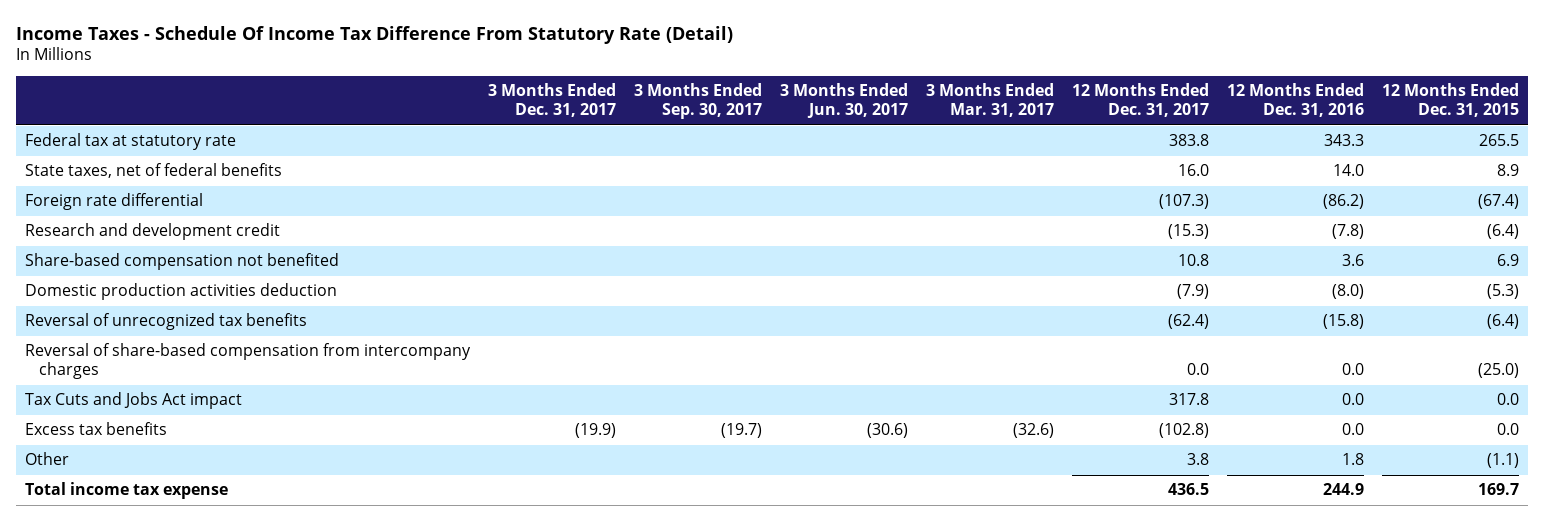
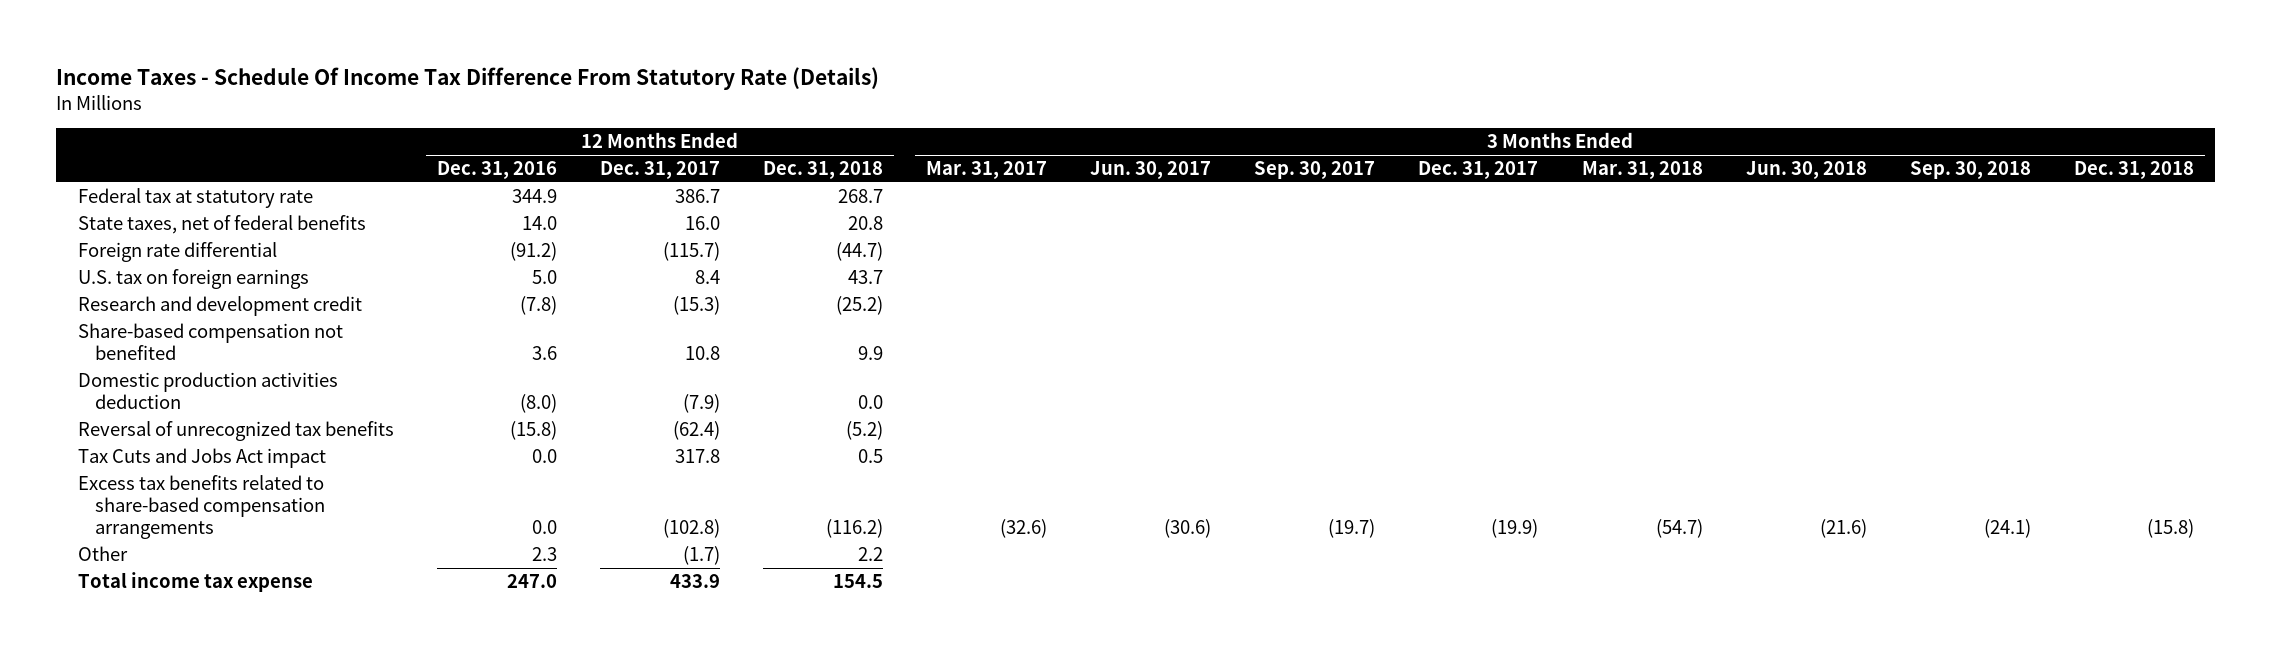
[15,25,733,44] Income Taxes - Schedule Of Income Tax Difference From Statutory Rate (Detail) -> [56,66,880,90] Income Taxes - Schedule Of Income Tax Difference From Statutory Rate (Details)
[1381,83,1519,118] 12 Months Ended Dec. 31, 2015 -> none
none -> [762,161,883,180] Dec. 31, 2018
none -> [1581,161,1703,180] Mar. 31, 2018
none -> [1745,161,1867,180] Jun. 30, 2018
none -> [1909,161,2031,180] Sep. 30, 2018
none -> [2073,161,2194,180] Dec. 31, 2018
[1168,134,1209,147] 383.8 -> [674,189,720,204] 386.7
[1323,134,1364,147] 343.3 -> [511,189,557,204] 344.9
[1158,194,1209,210] (107.3) -> [662,242,720,262] (115.7)
[1322,194,1364,210] (86.2) -> [509,242,557,262] (91.2)
none -> [77,269,309,290] U.S. tax on foreign earnings
[24,343,471,380] Reversal of share-based compensation from intercompany charges -> none
[24,422,167,436] Excess tax benefits -> [77,475,325,540] Excess tax benefits related to share-based compensation arrangements
[1186,453,1209,466] 3.8 -> [682,546,720,566] (1.7)
[1341,453,1364,466] 1.8 -> [531,547,557,562] 2.3
[1167,483,1209,496] 436.5 -> [669,574,720,589] 433.9
[1322,483,1364,496] 244.9 -> [506,574,557,589] 247.0

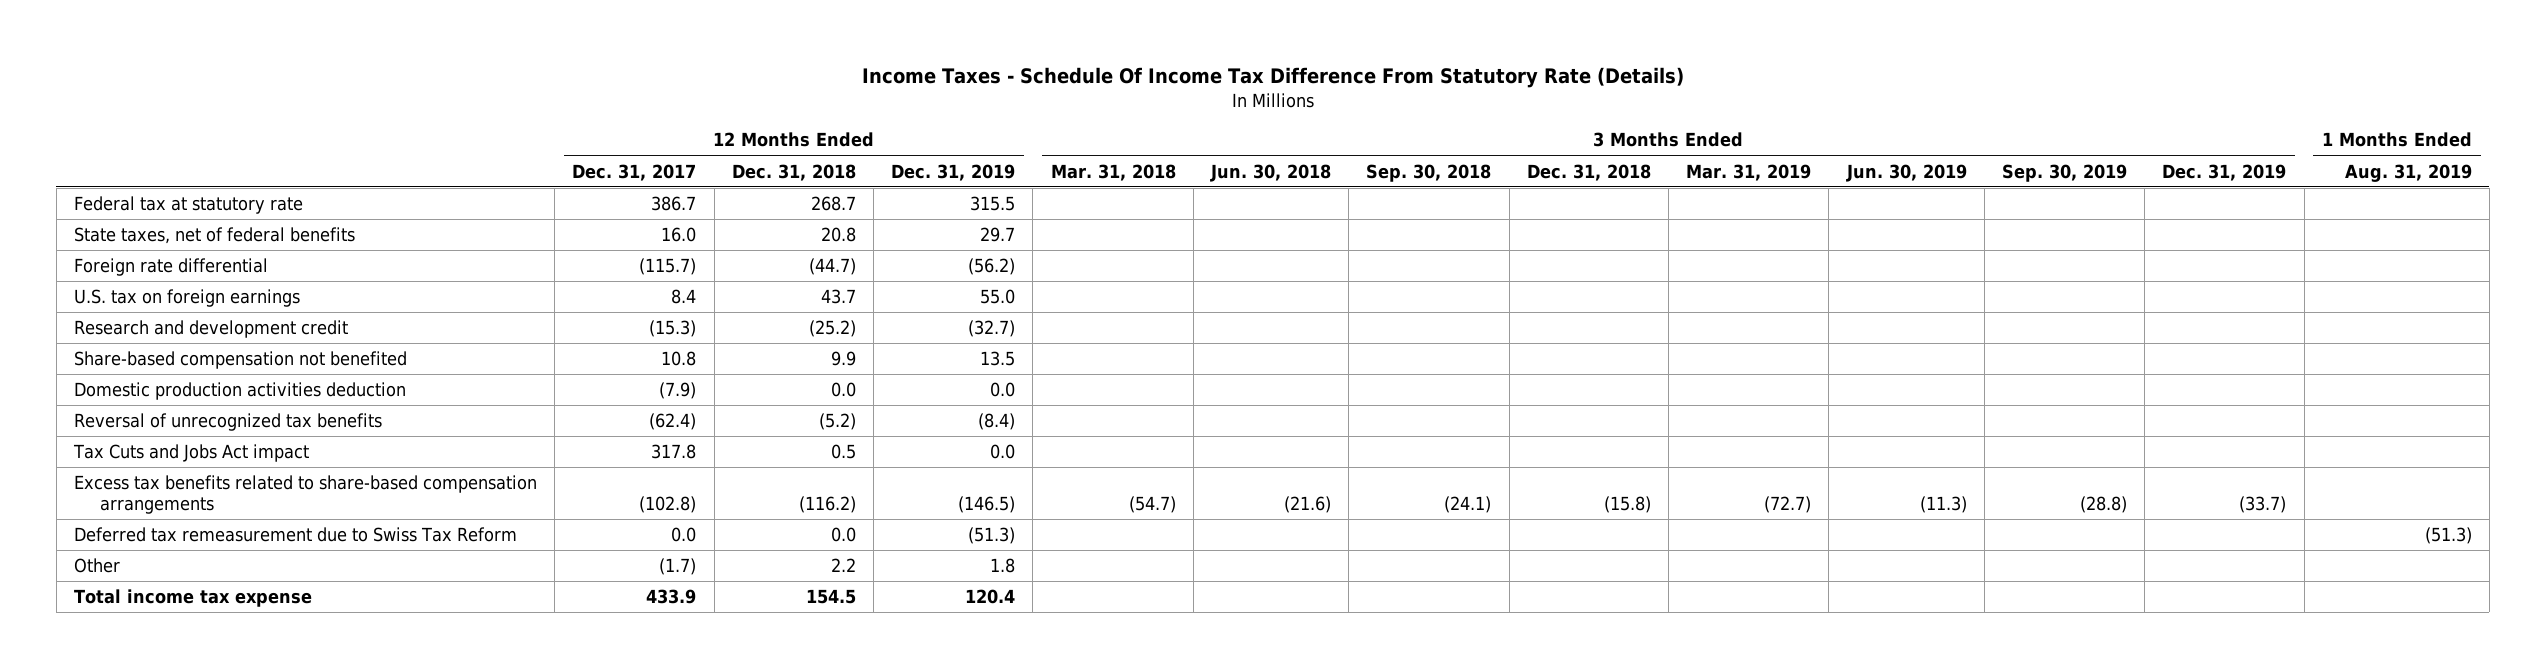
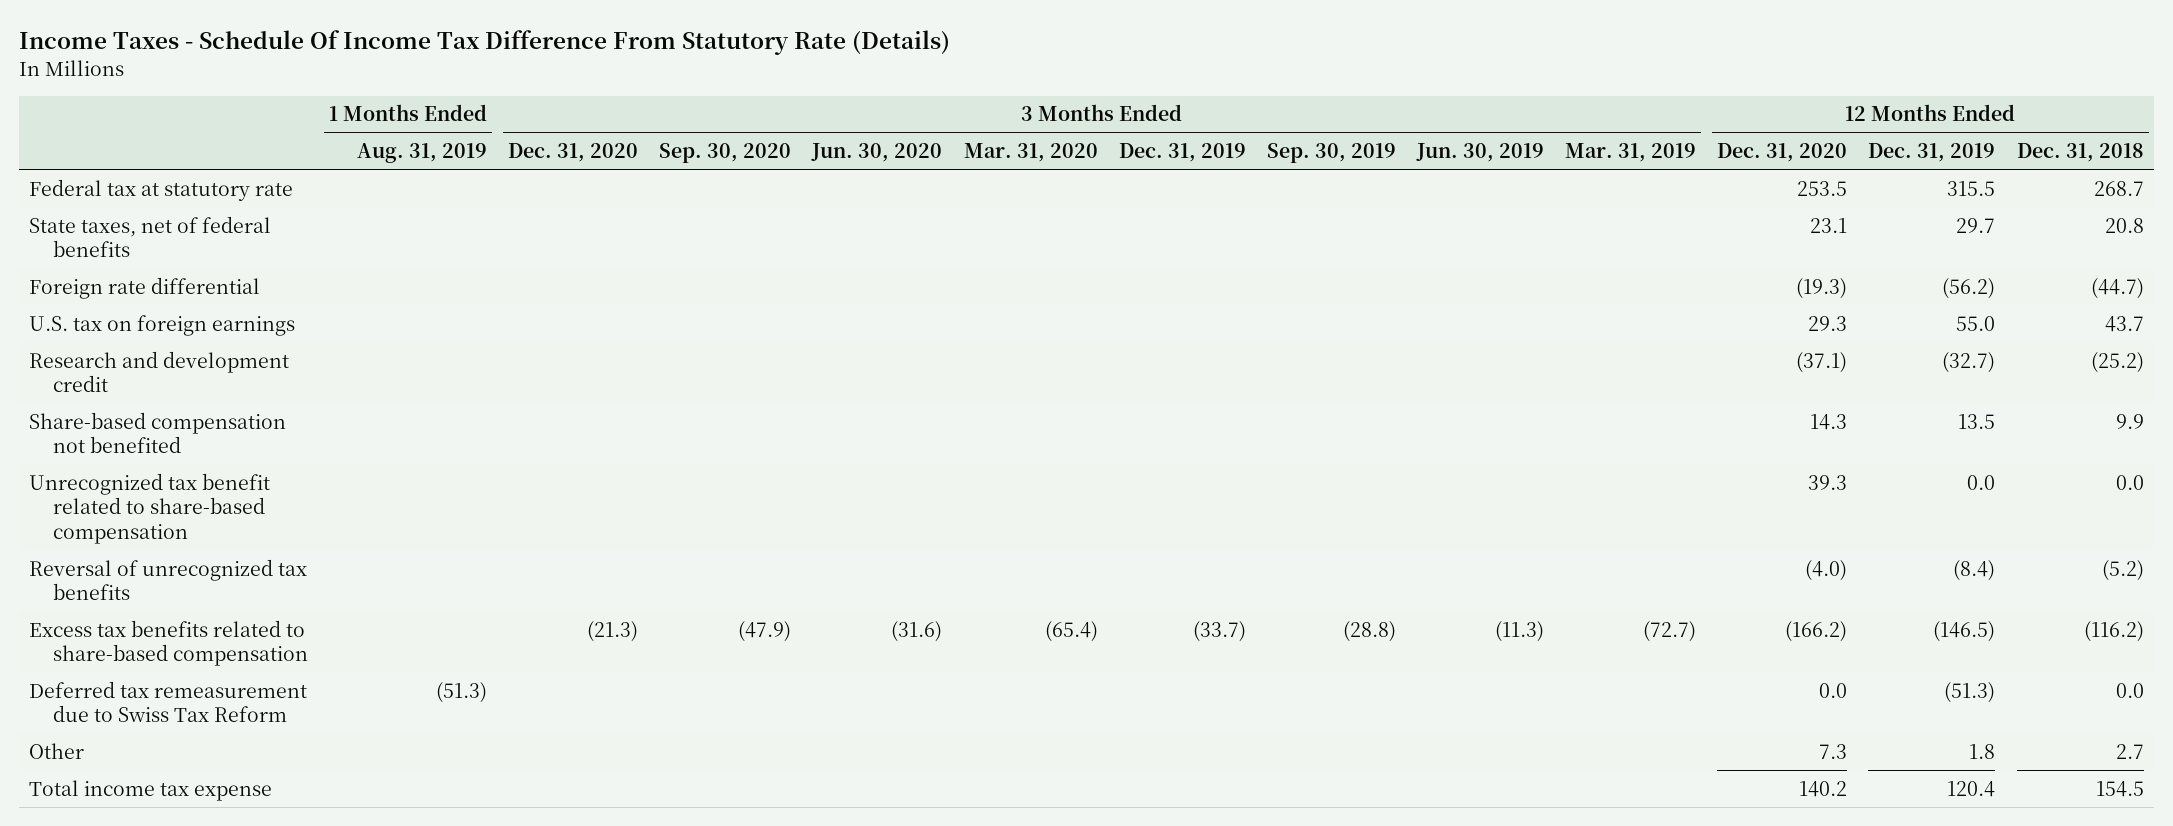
[572,163,697,181] Dec. 31, 2017 -> none
[1050,163,1176,181] Mar. 31, 2018 -> none
[1209,163,1331,182] Jun. 30, 2018 -> none
[1366,163,1492,182] Sep. 30, 2018 -> none
[1526,163,1651,181] Dec. 31, 2018 -> none
none -> [508,142,639,162] Dec. 31, 2020
none -> [659,142,792,163] Sep. 30, 2020
none -> [811,142,943,162] Jun. 30, 2020
none -> [963,142,1098,162] Mar. 31, 2020
none -> [1717,142,1848,162] Dec. 31, 2020
[74,382,407,401] Domestic production activities deduction -> [29,472,271,544] Unrecognized tax benefit related to share-based compensation
[73,444,310,463] Tax Cuts and Jobs Act impact -> none
[74,475,538,514] Excess tax benefits related to share-based compensation arrangements -> [29,619,308,667] Excess tax benefits related to share-based compensation
[830,558,856,573] 2.2 -> [2115,743,2144,759] 2.7

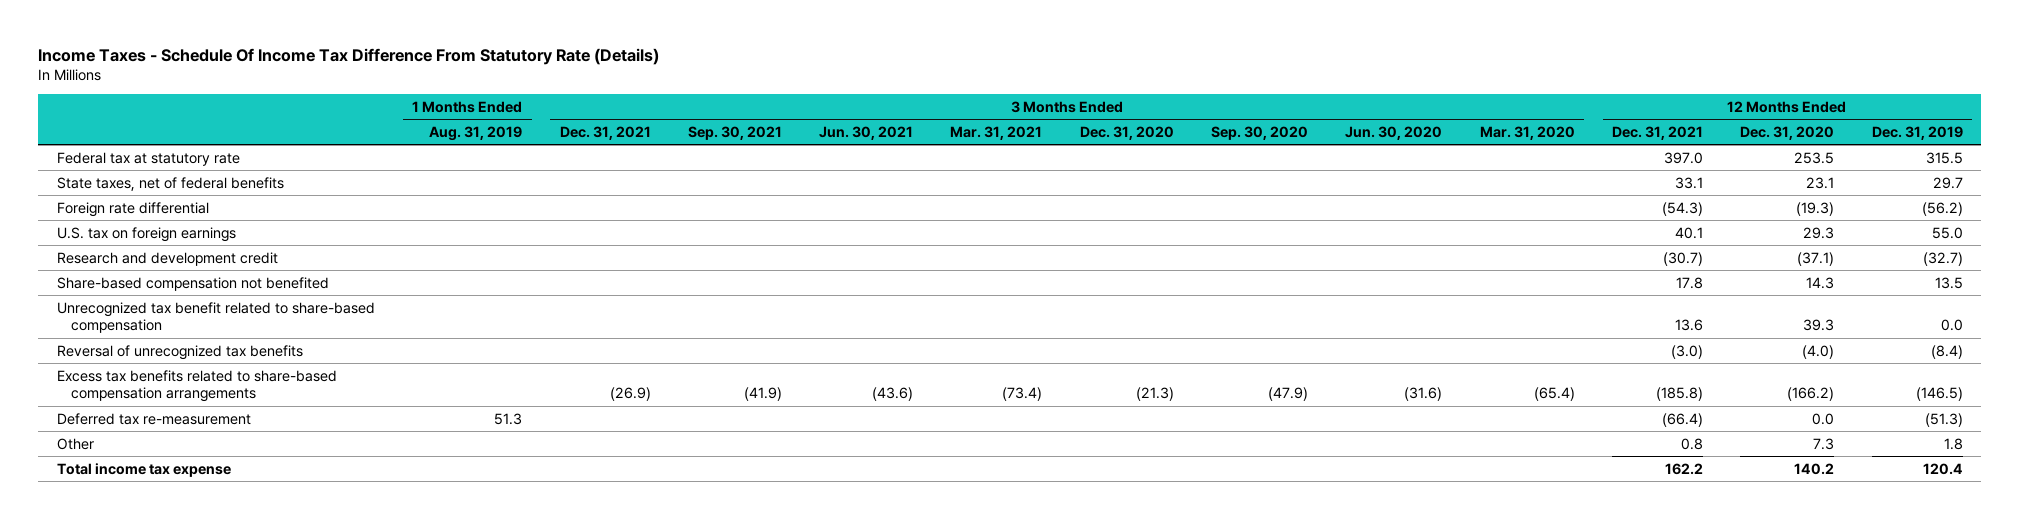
[1118,142,1246,162] Dec. 31, 2019 -> none
[1266,142,1396,163] Sep. 30, 2019 -> none
[1416,142,1545,162] Jun. 30, 2019 -> none
[1565,142,1697,162] Mar. 31, 2019 -> none
[2016,142,2144,162] Dec. 31, 2018 -> none
none -> [559,125,651,140] Dec. 31, 2021
none -> [687,125,782,140] Sep. 30, 2021
none -> [819,125,914,140] Jun. 30, 2021
none -> [950,125,1043,140] Mar. 31, 2021
none -> [1611,125,1703,140] Dec. 31, 2021
[29,619,308,667] Excess tax benefits related to share-based compensation -> [56,369,337,403] Excess tax benefits related to share-based compensation arrangements
[29,680,308,723] Deferred tax remeasurement due to Swiss Tax Reform -> [56,412,251,425] Deferred tax re-measurement
[435,681,487,703] (51.3) -> [494,412,523,425] 51.3

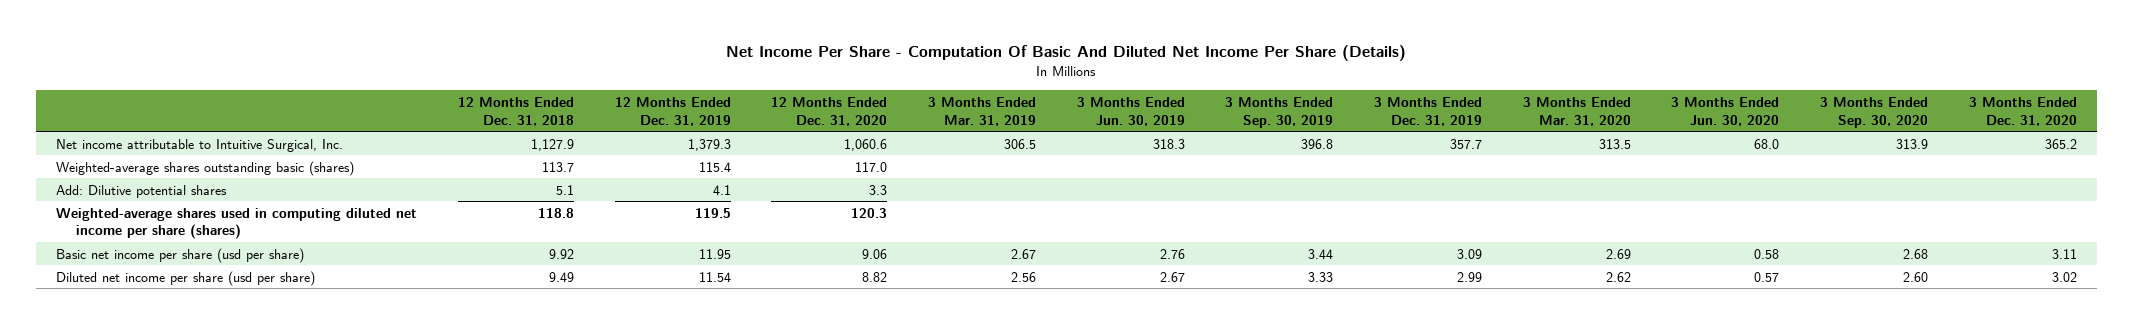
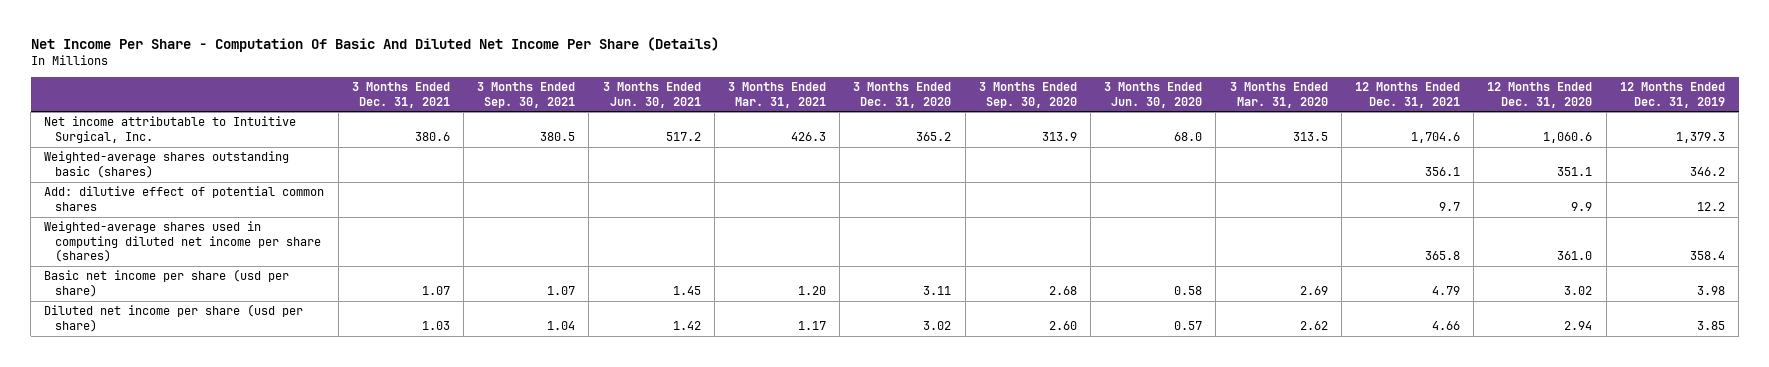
[457,96,574,126] 12 Months Ended Dec. 31, 2018 -> none
[927,96,1036,126] 3 Months Ended Mar. 31, 2019 -> none
[1076,96,1185,126] 3 Months Ended Jun. 30, 2019 -> none
[1225,96,1334,128] 3 Months Ended Sep. 30, 2019 -> none
[1373,96,1482,126] 3 Months Ended Dec. 31, 2019 -> none
none -> [351,82,450,108] 3 Months Ended Dec. 31, 2021
none -> [477,82,576,108] 3 Months Ended Sep. 30, 2021
none -> [602,82,701,108] 3 Months Ended Jun. 30, 2021
none -> [728,82,827,108] 3 Months Ended Mar. 31, 2021
none -> [1355,82,1461,108] 12 Months Ended Dec. 31, 2021
[698,161,731,172] 115.4 -> [1689,166,1725,176] 346.2
[855,161,888,172] 117.0 -> [1557,166,1593,176] 351.1
[56,184,228,198] Add: Dilutive potential shares -> [44,186,325,211] Add: dilutive effect of potential common shares
[712,184,731,195] 4.1 -> [1696,201,1725,211] 12.2
[869,184,888,195] 3.3 -> [1571,201,1593,211] 9.9
[694,207,731,218] 119.5 -> [1689,251,1725,261] 358.4
[851,207,888,218] 120.3 -> [1557,251,1593,261] 361.0
[698,248,731,259] 11.95 -> [1696,285,1725,295] 3.98
[862,248,888,259] 9.06 -> [1564,285,1593,295] 3.02
[698,271,731,282] 11.54 -> [1696,320,1725,330] 3.85
[862,271,888,282] 8.82 -> [1564,320,1593,330] 2.94

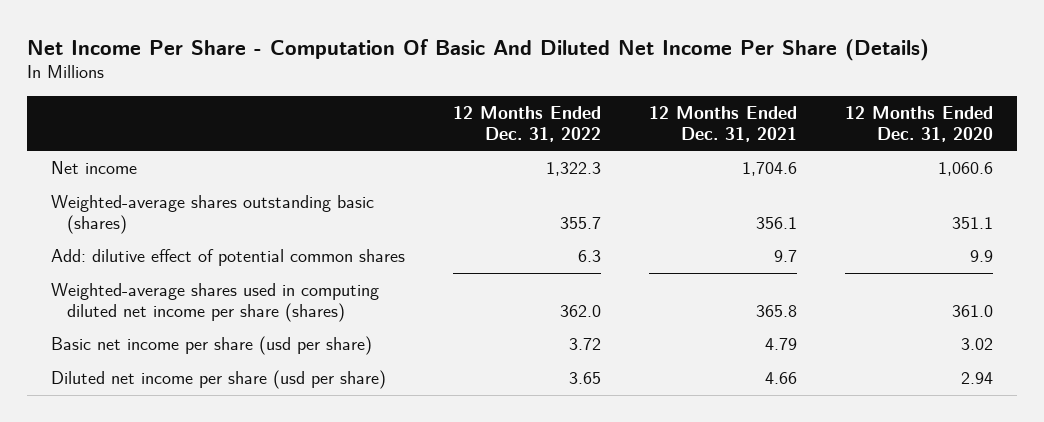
[351,82,450,108] 3 Months Ended Dec. 31, 2021 -> none
[477,82,576,108] 3 Months Ended Sep. 30, 2021 -> none
[602,82,701,108] 3 Months Ended Jun. 30, 2021 -> none
[728,82,827,108] 3 Months Ended Mar. 31, 2021 -> none
[853,82,952,108] 3 Months Ended Dec. 31, 2020 -> none
[978,82,1077,108] 3 Months Ended Sep. 30, 2020 -> none
[1104,82,1203,108] 3 Months Ended Jun. 30, 2020 -> none
[1229,82,1328,108] 3 Months Ended Mar. 31, 2020 -> none
[1619,82,1725,108] 12 Months Ended Dec. 31, 2019 -> none
none -> [453,106,602,142] 12 Months Ended Dec. 31, 2022
[44,116,297,143] Net income attributable to Intuitive Surgical, Inc. -> [51,161,138,175] Net income

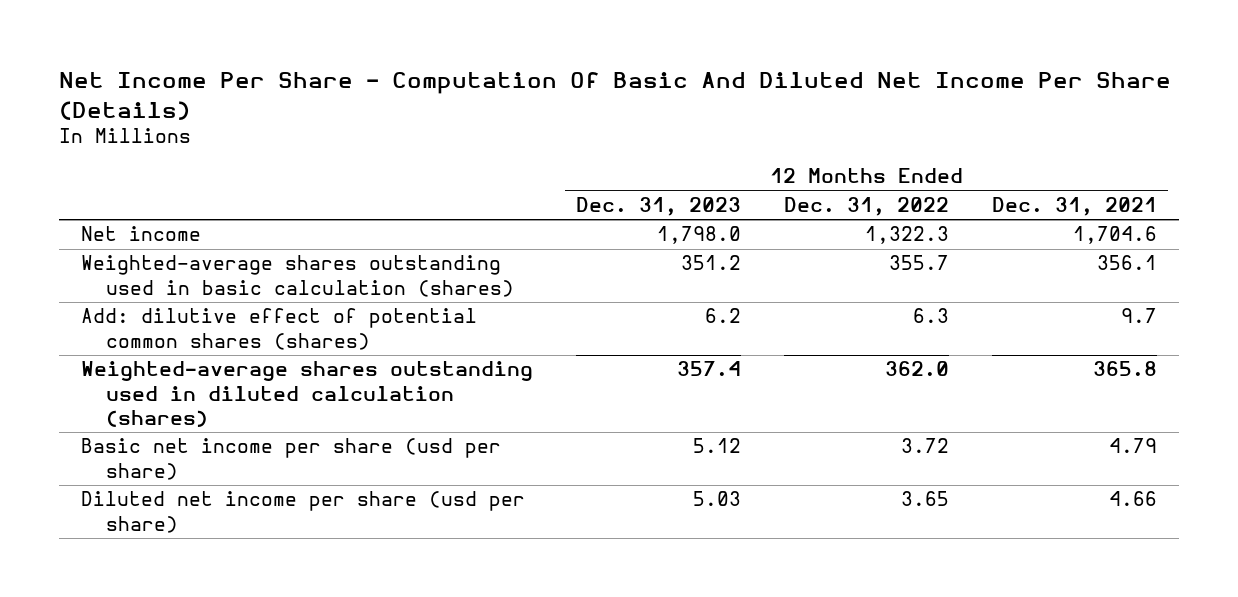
[844,106,993,142] 12 Months Ended Dec. 31, 2020 -> none
none -> [576,197,742,217] Dec. 31, 2023
[51,195,375,234] Weighted-average shares outstanding basic (shares) -> [80,255,514,297] Weighted-average shares outstanding used in basic calculation (shares)
[51,249,406,267] Add: dilutive effect of potential common shares -> [80,308,477,350] Add: dilutive effect of potential common shares (shares)
[51,283,380,322] Weighted-average shares used in computing diluted net income per share (shares) -> [80,361,533,427] Weighted-average shares outstanding used in diluted calculation (shares)

